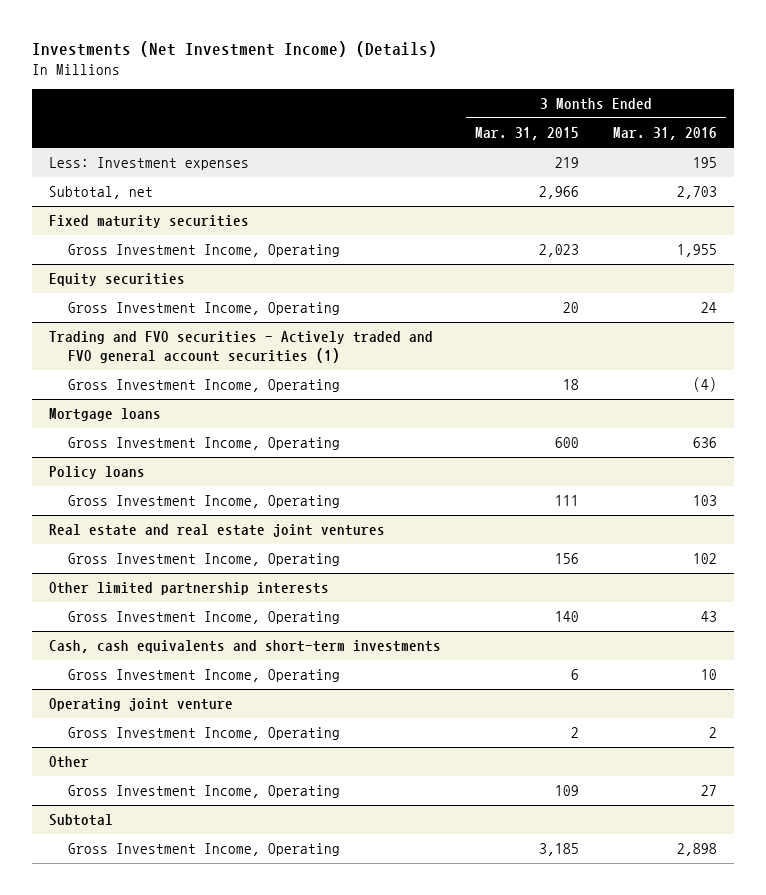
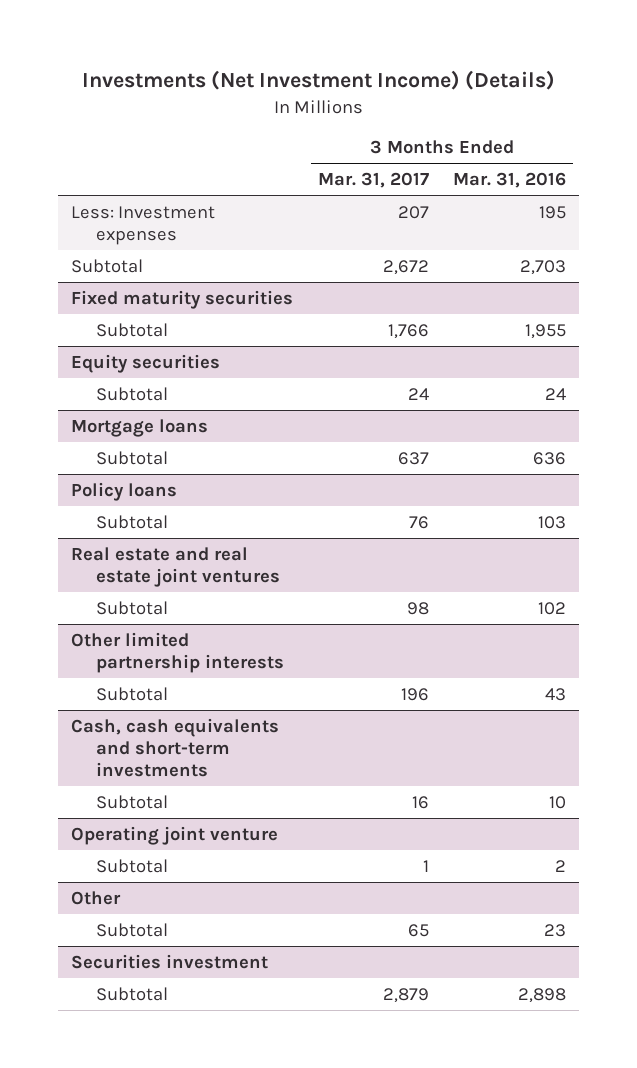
[475,127,580,141] Mar. 31, 2015 -> none
none -> [317,172,429,189] Mar. 31, 2017
[48,186,153,200] Subtotal, net -> [70,258,143,273] Subtotal
[68,244,341,258] Gross Investment Income, Operating -> [95,322,168,337] Subtotal
[48,331,433,364] Trading and FVO securities - Actively traded and FVO general account securities (1) -> none
[68,379,341,393] Gross Investment Income, Operating -> none
[68,302,341,316] Gross Investment Income, Operating -> [95,386,168,401] Subtotal
[68,437,341,451] Gross Investment Income, Operating -> [95,450,168,465] Subtotal
[68,495,341,509] Gross Investment Income, Operating -> [95,514,168,529] Subtotal
[68,553,341,567] Gross Investment Income, Operating -> [95,600,168,615] Subtotal
[68,611,341,625] Gross Investment Income, Operating -> [95,686,168,701] Subtotal
[68,669,341,683] Gross Investment Income, Operating -> [95,794,168,809] Subtotal
[68,727,341,741] Gross Investment Income, Operating -> [95,858,168,873] Subtotal
[68,785,341,799] Gross Investment Income, Operating -> none
none -> [95,922,168,937] Subtotal
[48,814,113,827] Subtotal -> [70,953,268,969] Securities investment
[68,843,341,857] Gross Investment Income, Operating -> [95,986,168,1001] Subtotal

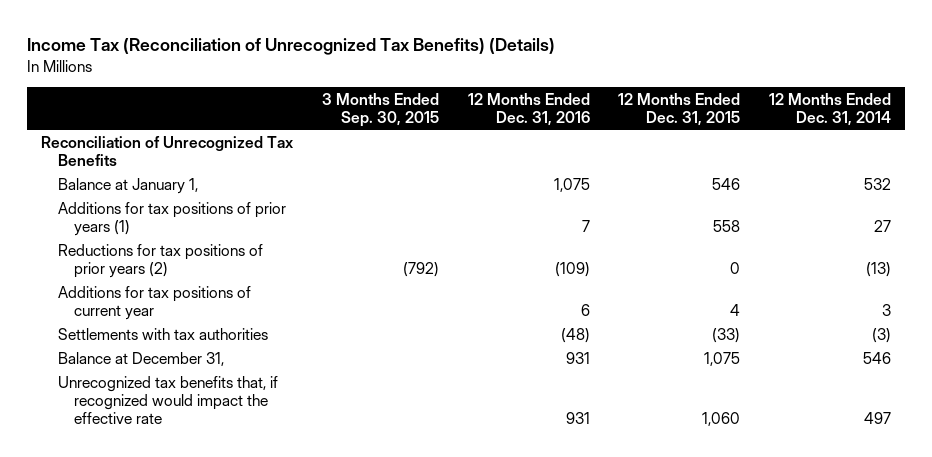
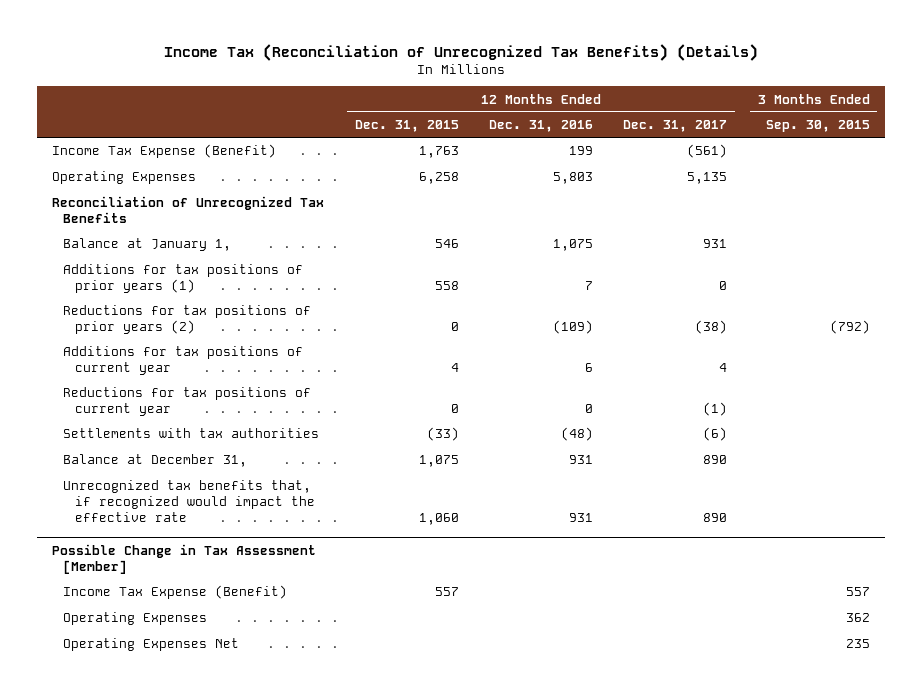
[768,92,891,127] 12 Months Ended Dec. 31, 2014 -> none
none -> [623,120,728,133] Dec. 31, 2017
none -> [52,144,277,159] Income Tax Expense (Benefit)
none -> [52,171,197,185] Operating Expenses
none -> [63,387,312,416] Reductions for tax positions of current year
none -> [52,544,317,574] Possible Change in Tax Assessment [Member]
none -> [63,585,288,600] Income Tax Expense (Benefit)
none -> [63,612,208,626] Operating Expenses
none -> [63,638,240,652] Operating Expenses Net

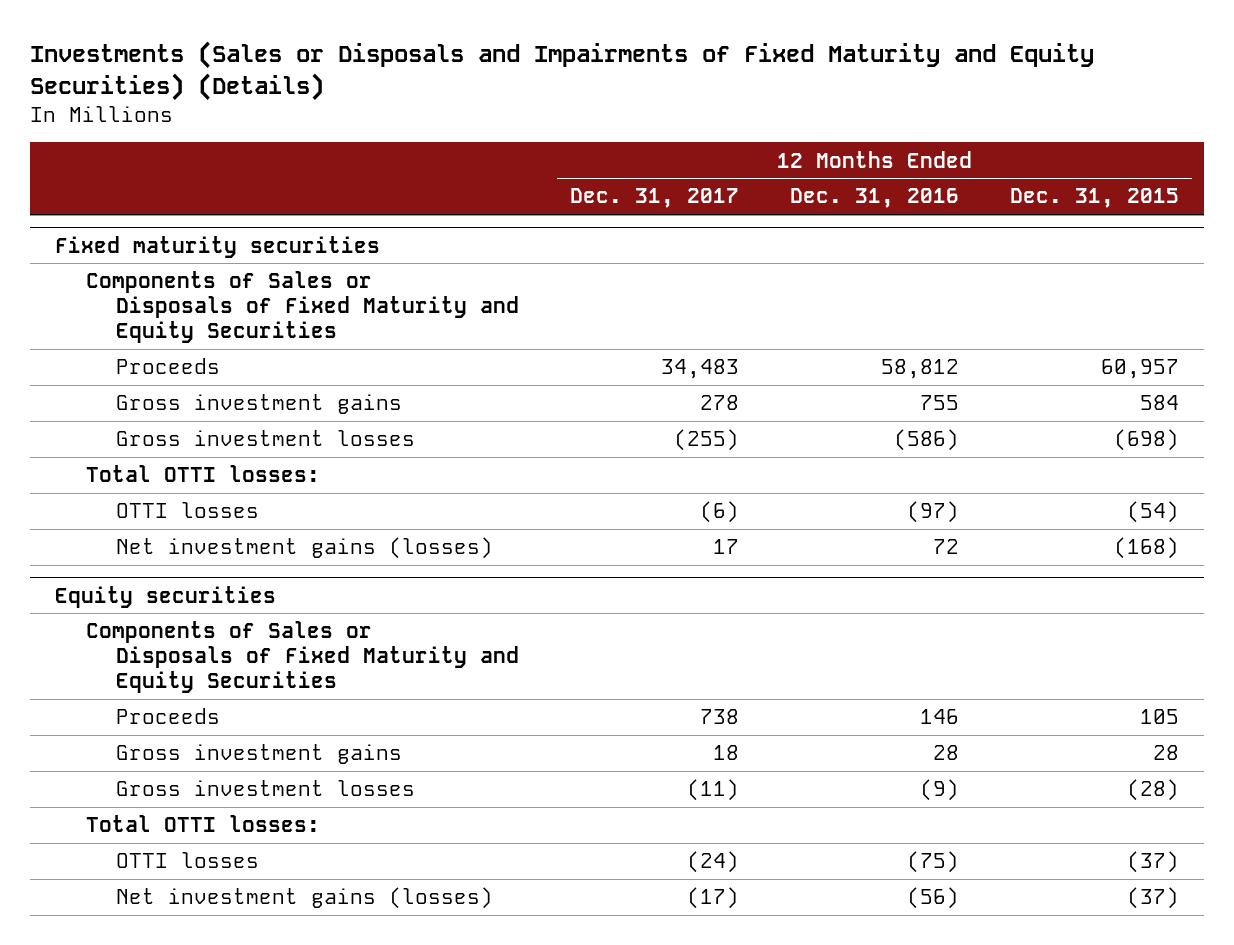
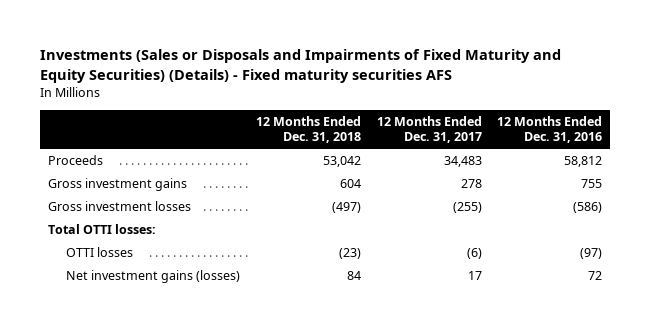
[29,40,1094,101] Investments (Sales or Disposals and Impairments of Fixed Maturity and Equity Securities) (Details) -> [40,49,562,83] Investments (Sales or Disposals and Impairments of Fixed Maturity and Equity Securities) (Details) - Fixed maturity securities AFS
[1009,188,1179,209] Dec. 31, 2015 -> none
none -> [255,115,361,144] 12 Months Ended Dec. 31, 2018
[55,235,381,258] Fixed maturity securities -> none
[85,271,520,343] Components of Sales or Disposals of Fixed Maturity and Equity Securities -> none
[55,585,277,608] Equity securities -> none
[85,621,520,693] Components of Sales or Disposals of Fixed Maturity and Equity Securities -> none
[116,708,221,725] Proceeds -> none
[116,744,403,765] Gross investment gains -> none
[116,780,416,797] Gross investment losses -> none
[85,815,320,833] Total OTTI losses: -> none
[116,852,260,869] OTTI losses -> none
[116,887,494,910] Net investment gains (losses) -> none

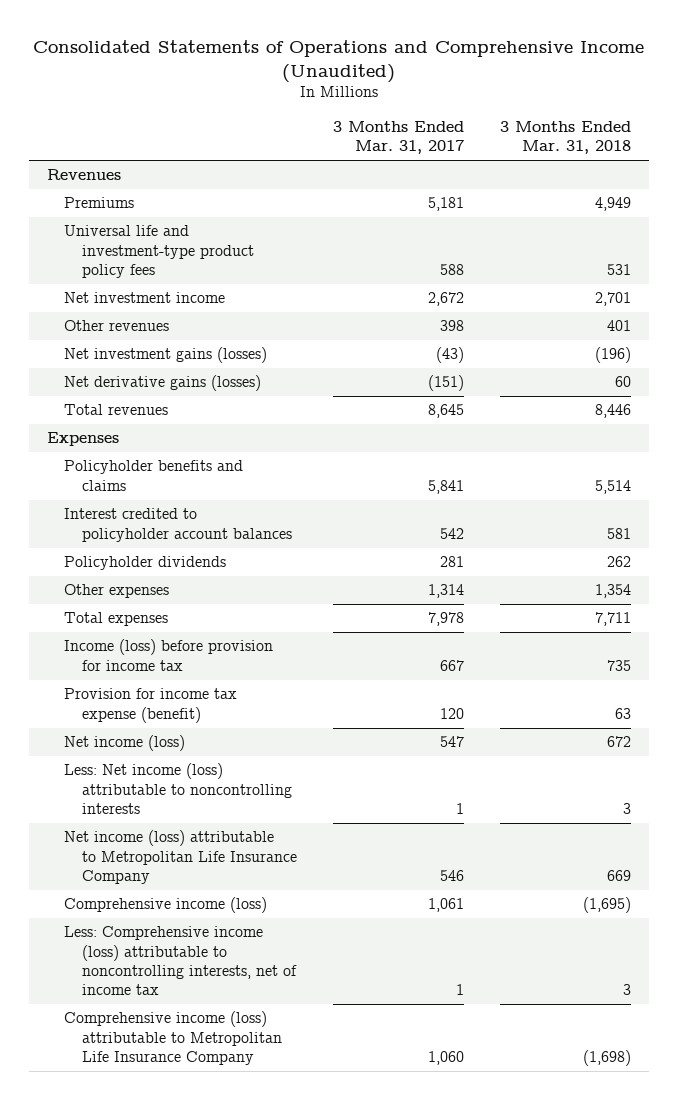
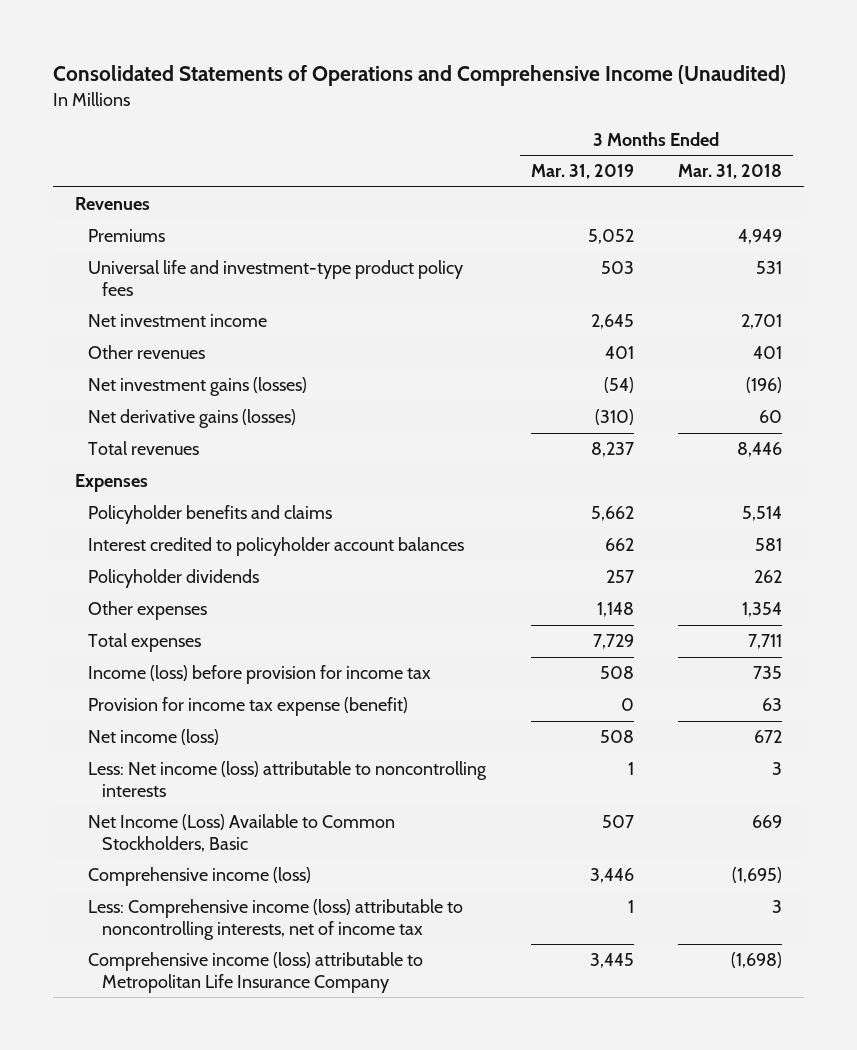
[332,120,464,155] 3 Months Ended Mar. 31, 2017 -> none
none -> [530,164,634,180] Mar. 31, 2019
[64,830,297,884] Net income (loss) attributable to Metropolitan Life Insurance Company -> [88,814,396,852] Net Income (Loss) Available to Common Stockholders, Basic

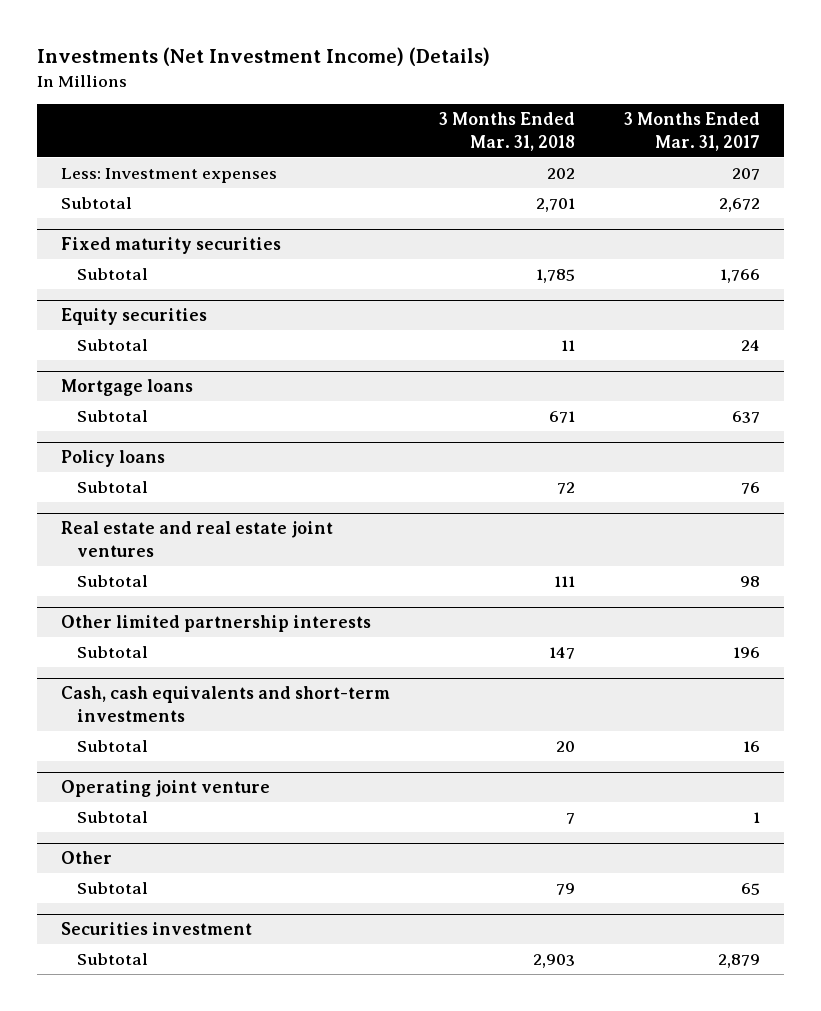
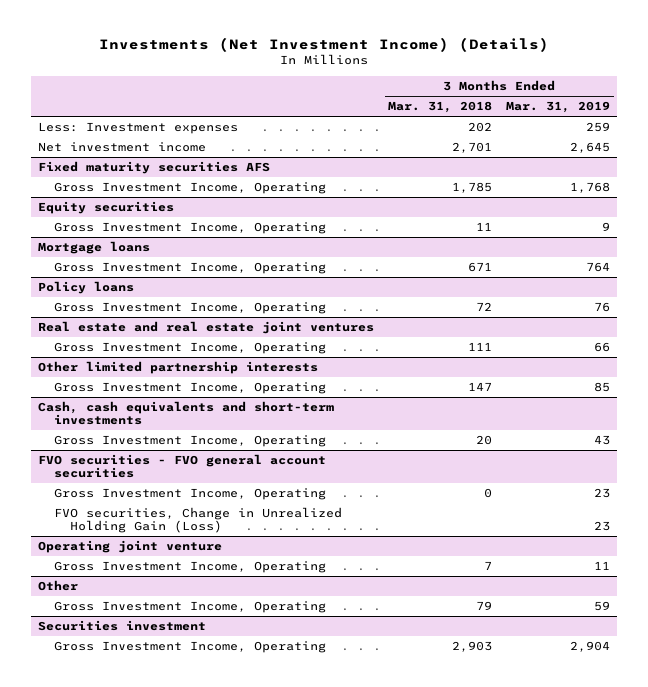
[623,112,760,151] 3 Months Ended Mar. 31, 2017 -> none
none -> [506,101,611,114] Mar. 31, 2019
[61,197,133,210] Subtotal -> [37,142,206,153] Net investment income
[61,237,282,255] Fixed maturity securities -> [37,161,270,175] Fixed maturity securities AFS
[76,268,148,281] Subtotal -> [53,182,326,195] Gross Investment Income, Operating
[76,339,148,352] Subtotal -> [53,222,326,235] Gross Investment Income, Operating
[76,410,148,423] Subtotal -> [53,262,326,275] Gross Investment Income, Operating
[76,481,148,494] Subtotal -> [53,302,326,315] Gross Investment Income, Operating
[76,575,148,588] Subtotal -> [53,342,326,355] Gross Investment Income, Operating
[76,646,148,659] Subtotal -> [53,382,326,395] Gross Investment Income, Operating
[76,740,148,753] Subtotal -> [53,435,326,448] Gross Investment Income, Operating
none -> [37,454,326,479] FVO securities - FVO general account securities
none -> [53,488,326,501] Gross Investment Income, Operating
none -> [53,507,342,534] FVO securities, Change in Unrealized Holding Gain (Loss)
[76,811,148,824] Subtotal -> [53,561,326,574] Gross Investment Income, Operating
[76,882,148,895] Subtotal -> [53,601,326,614] Gross Investment Income, Operating
[76,953,148,966] Subtotal -> [53,641,326,654] Gross Investment Income, Operating

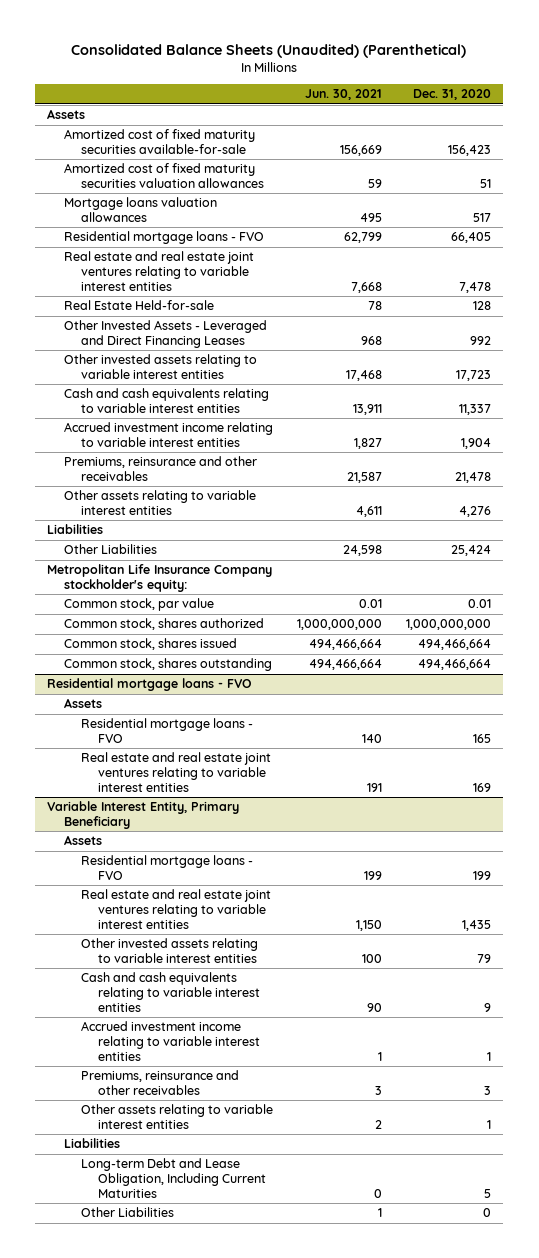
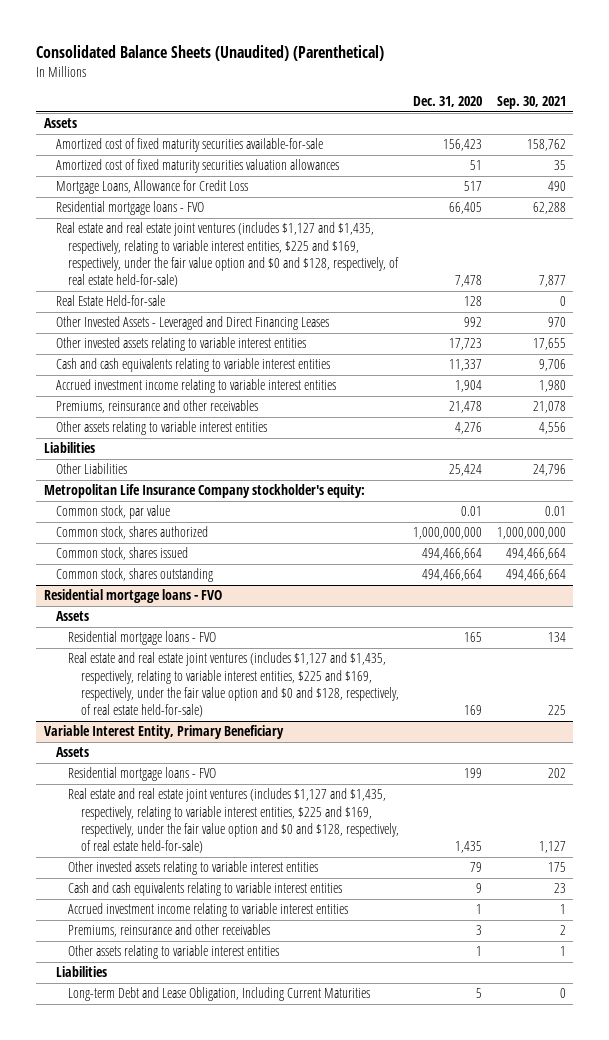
[305,89,383,101] Jun. 30, 2021 -> none
none -> [496,95,566,109] Sep. 30, 2021
[64,197,218,222] Mortgage loans valuation allowances -> [56,180,249,195] Mortgage Loans, Allowance for Credit Loss
[64,251,255,291] Real estate and real estate joint ventures relating to variable interest entities -> [56,222,400,288] Real estate and real estate joint ventures (includes $1,127 and $1,435, respectively, relating to variable interest entities, $225 and $169, respectively, under the fair value option and $0 and $128, respectively, of real estate held-for-sale)
[80,752,271,792] Real estate and real estate joint ventures relating to variable interest entities -> [68,652,399,718] Real estate and real estate joint ventures (includes $1,127 and $1,435, respectively, relating to variable interest entities, $225 and $169, respectively, under the fair value option and $0 and $128, respectively, of real estate held-for-sale)
[80,889,271,929] Real estate and real estate joint ventures relating to variable interest entities -> [68,788,399,854] Real estate and real estate joint ventures (includes $1,127 and $1,435, respectively, relating to variable interest entities, $225 and $169, respectively, under the fair value option and $0 and $128, respectively, of real estate held-for-sale)
[80,1207,174,1218] Other Liabilities -> none

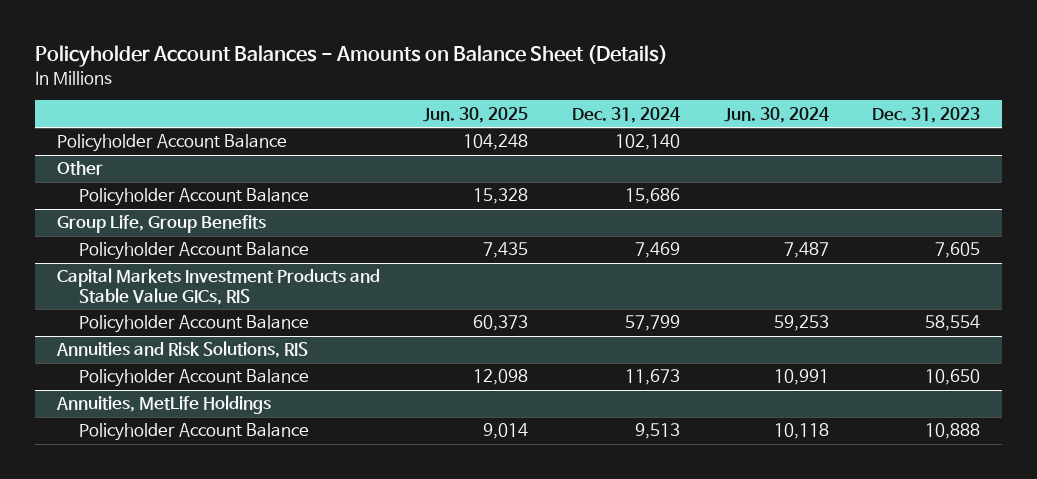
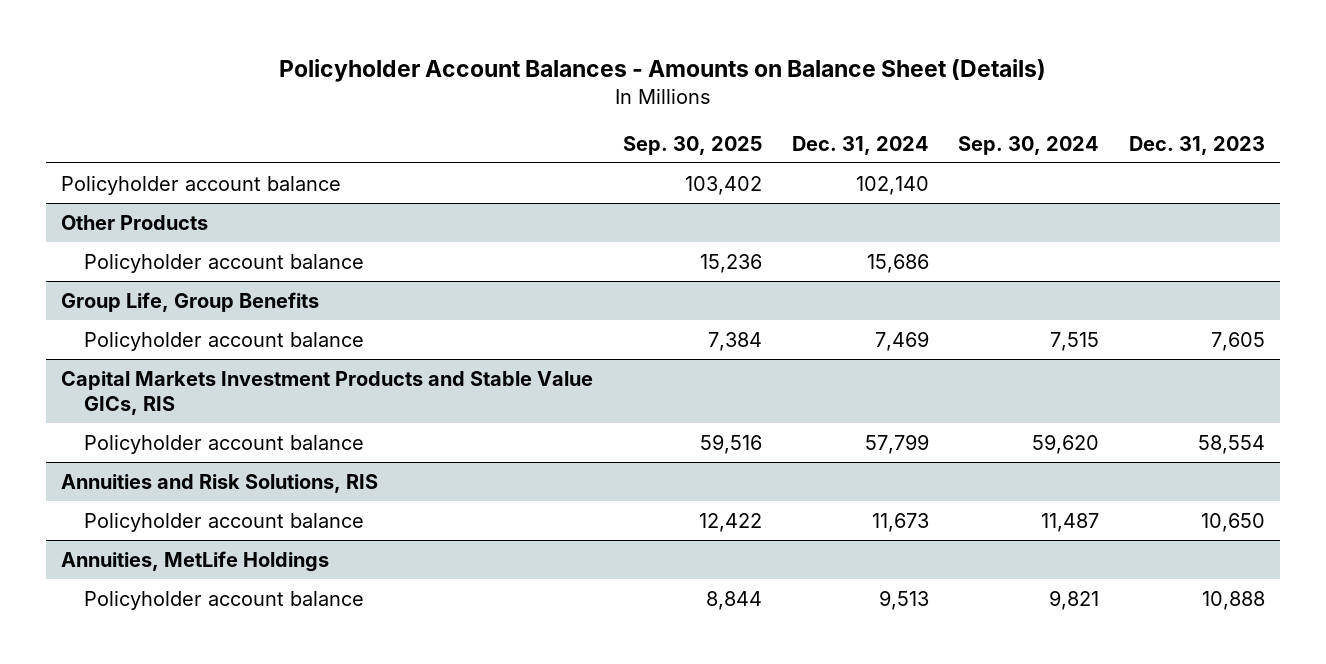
[423,106,529,123] Jun. 30, 2025 -> none
[723,106,829,123] Jun. 30, 2024 -> none
none -> [622,135,762,155] Sep. 30, 2025
none -> [958,135,1100,155] Sep. 30, 2024
[56,134,287,153] Policyholder Account Balance -> [61,174,342,195] Policyholder account balance
[56,161,103,176] Other -> [61,214,209,230] Other Products
[78,188,309,207] Policyholder Account Balance -> [84,252,365,273] Policyholder account balance
[78,242,309,261] Policyholder Account Balance -> [84,330,365,351] Policyholder account balance
[78,315,309,334] Policyholder Account Balance -> [84,433,365,454] Policyholder account balance
[78,369,309,388] Policyholder Account Balance -> [84,511,365,532] Policyholder account balance
[78,423,309,442] Policyholder Account Balance -> [84,589,365,610] Policyholder account balance

